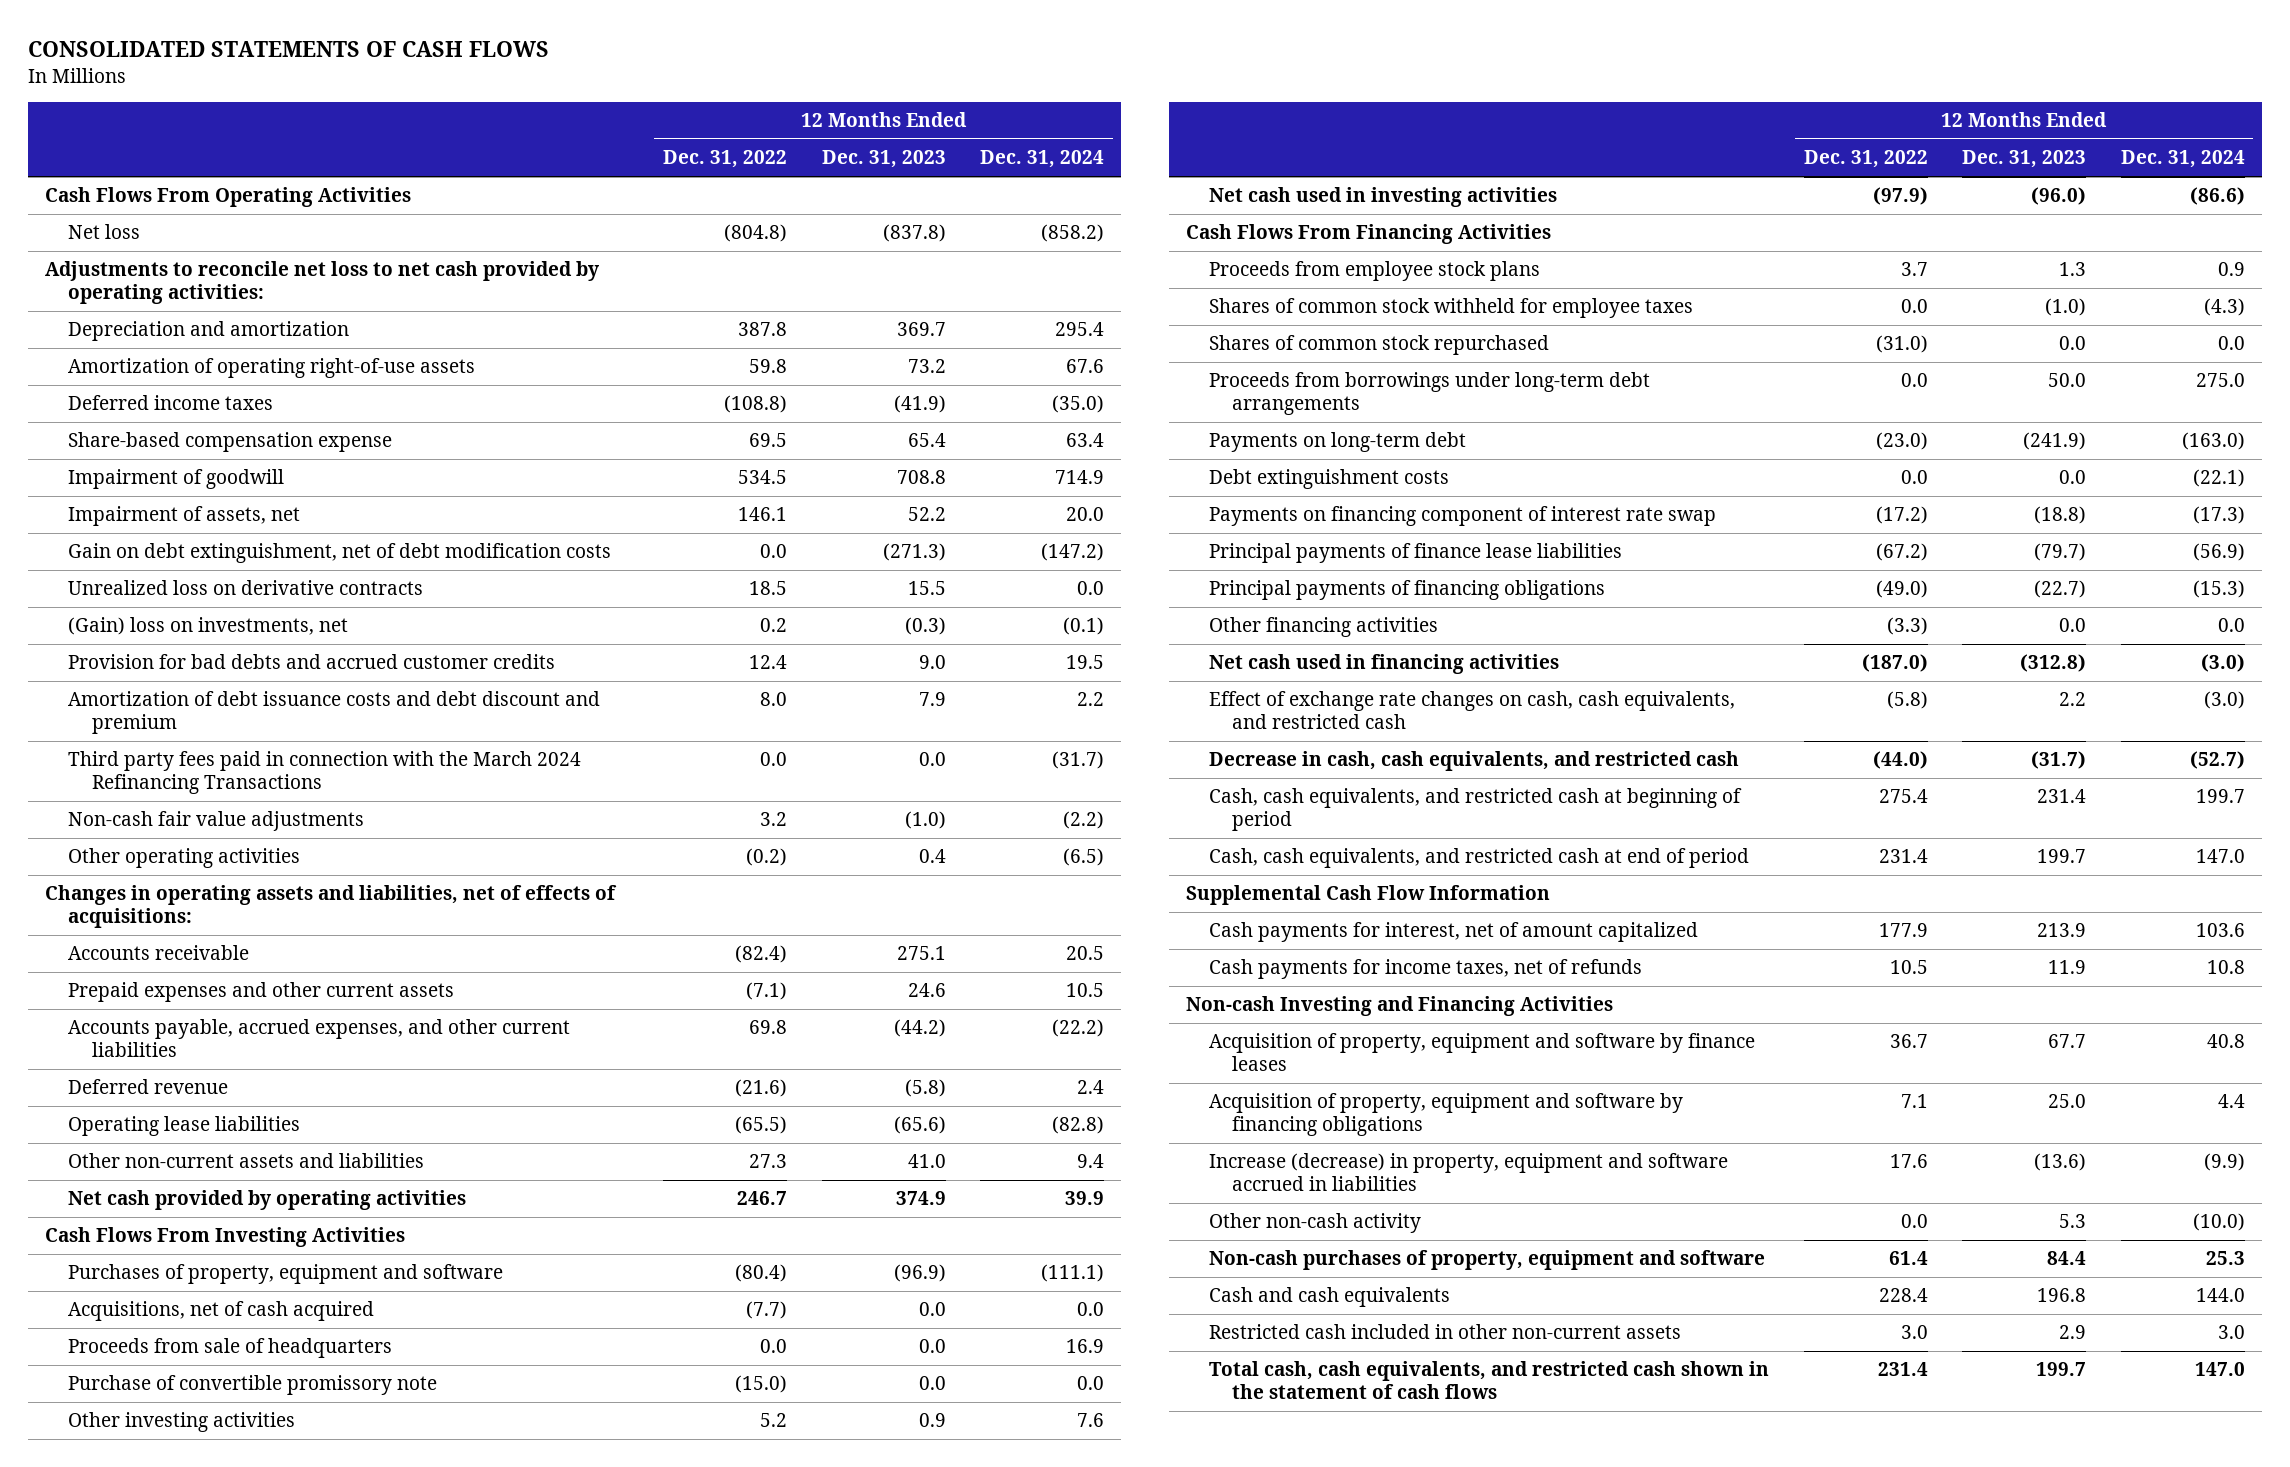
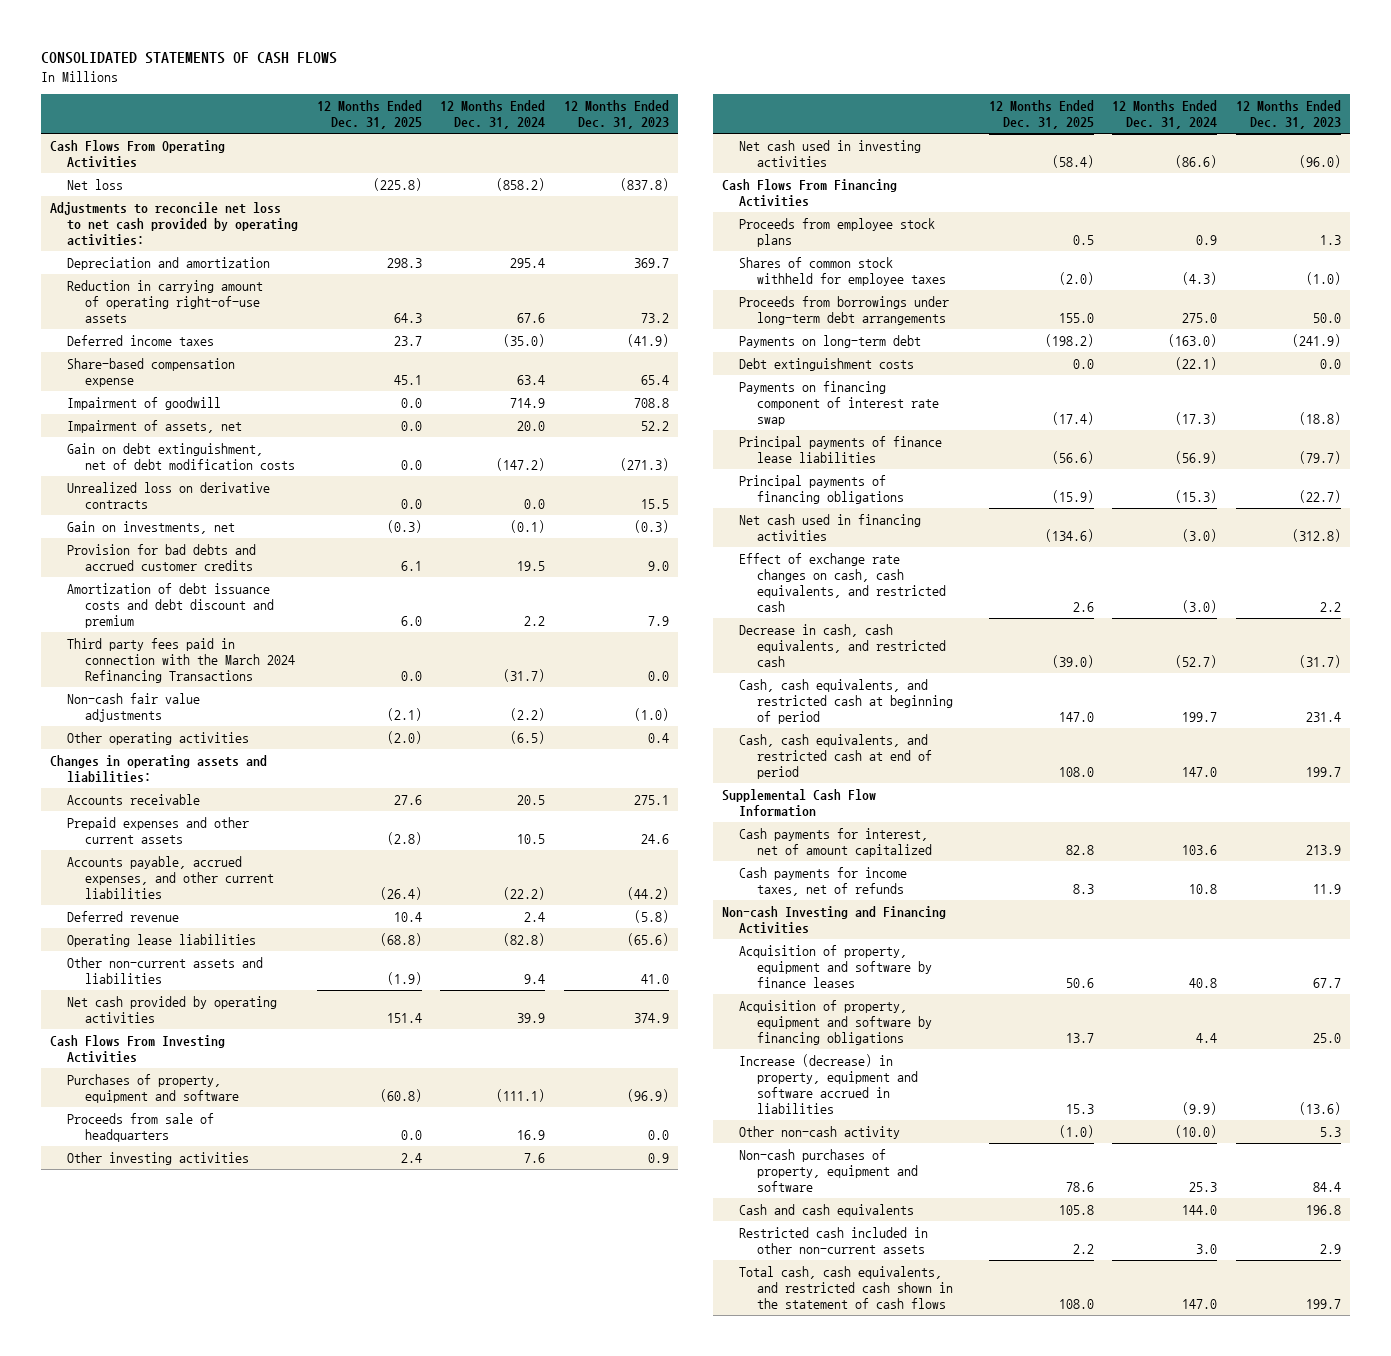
[662,150,787,169] Dec. 31, 2022 -> none
none -> [316,100,422,130] 12 Months Ended Dec. 31, 2025
[68,358,476,379] Amortization of operating right-of-use assets -> [67,279,264,323] Reduction in carrying amount of operating right-of-use assets
[68,617,349,636] (Gain) loss on investments, net -> [67,520,236,534] Gain on investments, net
[45,885,618,929] Changes in operating assets and liabilities, net of effects of acquisitions: -> [49,754,267,783] Changes in operating assets and liabilities:
[68,1301,375,1322] Acquisitions, net of cash acquired -> none
[68,1375,438,1396] Purchase of convertible promissory note -> none
[1209,335,1550,356] Shares of common stock repurchased -> none
[1209,617,1439,638] Other financing activities -> none

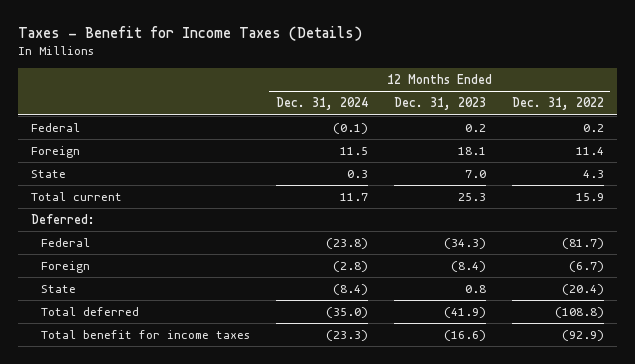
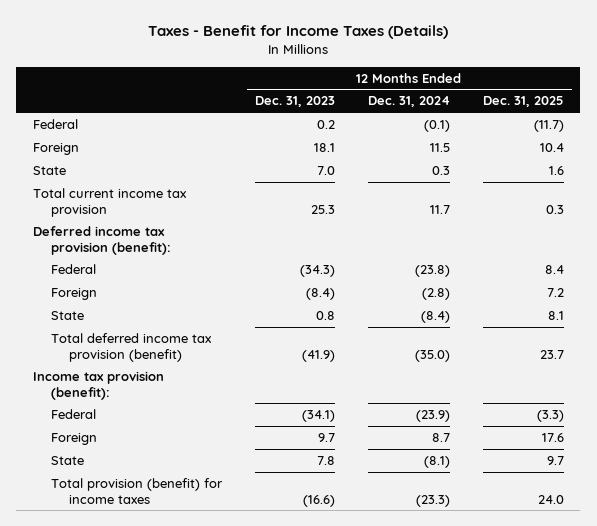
[511,97,604,111] Dec. 31, 2022 -> none
none -> [482,96,564,108] Dec. 31, 2025
[31,192,123,202] Total current -> [32,187,187,217] Total current income tax provision
[31,214,96,225] Deferred: -> [32,225,171,255] Deferred income tax provision (benefit):
[40,307,139,317] Total deferred -> [50,332,212,362] Total deferred income tax provision (benefit)
none -> [32,370,164,400] Income tax provision (benefit):
none -> [50,408,96,419] Federal
none -> [50,432,97,445] Foreign
none -> [50,455,84,465] State
[40,330,250,340] Total benefit for income taxes -> [50,477,223,504] Total provision (benefit) for income taxes

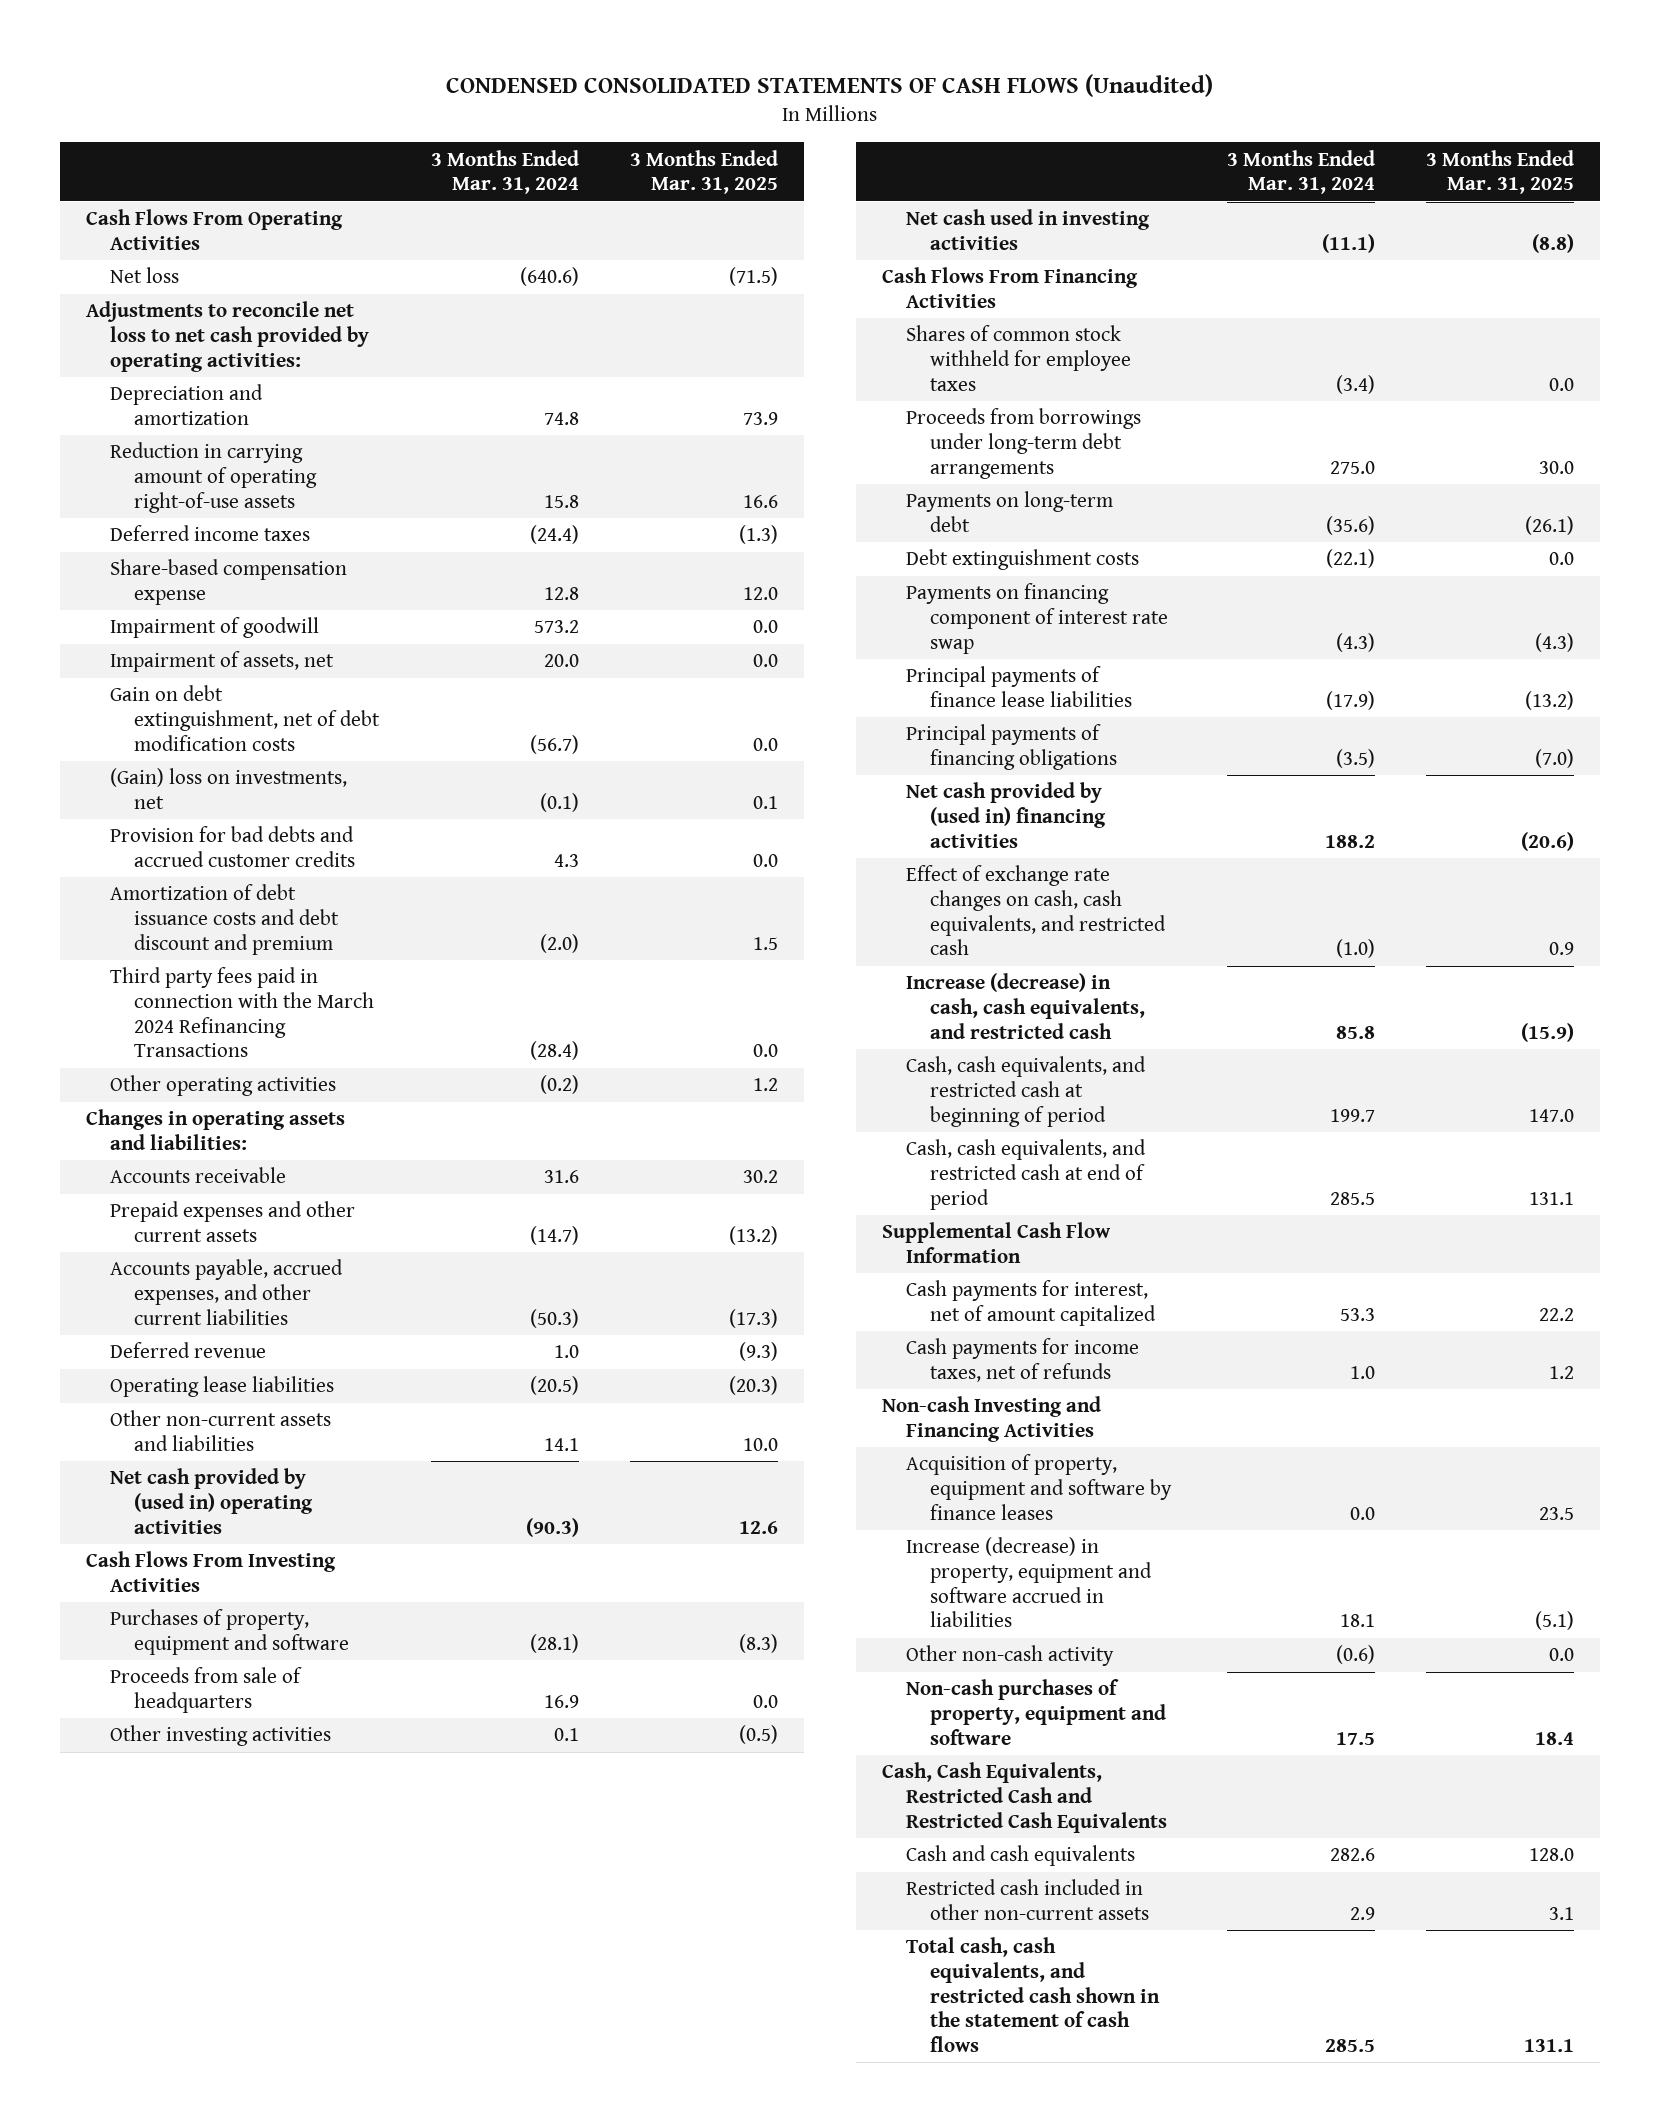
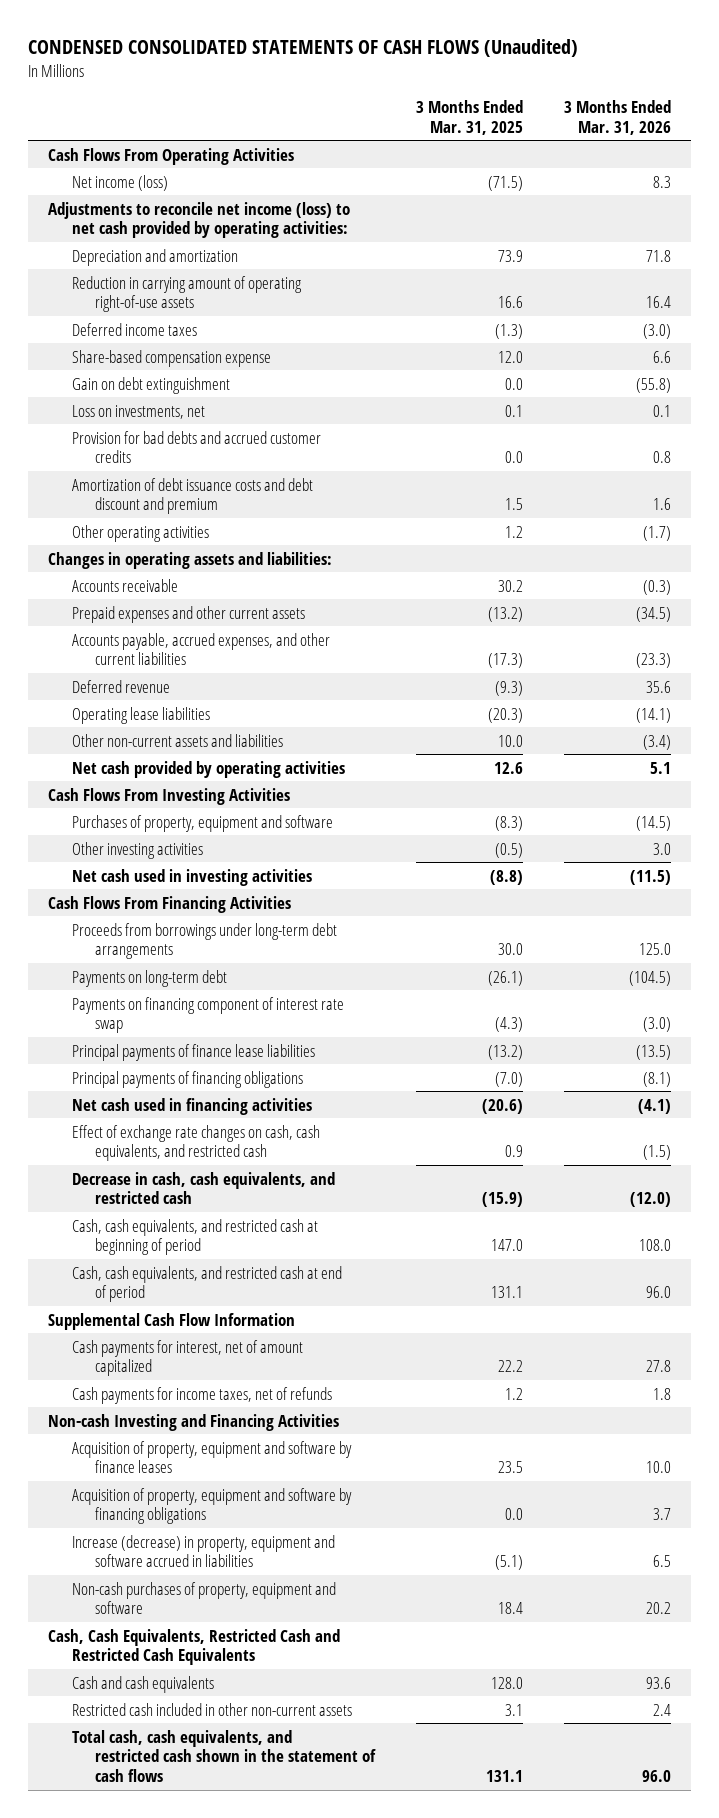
[430,149,579,195] 3 Months Ended Mar. 31, 2024 -> none
none -> [563,99,671,135] 3 Months Ended Mar. 31, 2026
[110,267,180,284] Net loss -> [71,174,168,191] Net income (loss)
[86,301,370,372] Adjustments to reconcile net loss to net cash provided by operating activities: -> [48,201,351,239] Adjustments to reconcile net income (loss) to net cash provided by operating activities:
[110,617,320,639] Impairment of goodwill -> none
[110,651,335,673] Impairment of assets, net -> none
[110,685,380,751] Gain on debt extinguishment, net of debt modification costs -> [71,376,230,394] Gain on debt extinguishment
[110,768,348,810] (Gain) loss on investments, net -> [71,404,205,419] Loss on investments, net
[110,967,374,1058] Third party fees paid in connection with the March 2024 Refinancing Transactions -> none
[110,1468,313,1534] Net cash provided by (used in) operating activities -> [71,760,345,778] Net cash provided by operating activities
[110,1667,303,1714] Proceeds from sale of headquarters -> none
[906,325,1132,391] Shares of common stock withheld for employee taxes -> none
[906,549,1140,571] Debt extinguishment costs -> none
[906,782,1107,848] Net cash provided by (used in) financing activities -> [71,1097,312,1115] Net cash used in financing activities
[906,973,1146,1039] Increase (decrease) in cash, cash equivalents, and restricted cash -> [71,1171,335,1205] Decrease in cash, cash equivalents, and restricted cash
none -> [71,1487,352,1525] Acquisition of property, equipment and software by financing obligations
[906,1645,1115,1667] Other non-cash activity -> none

